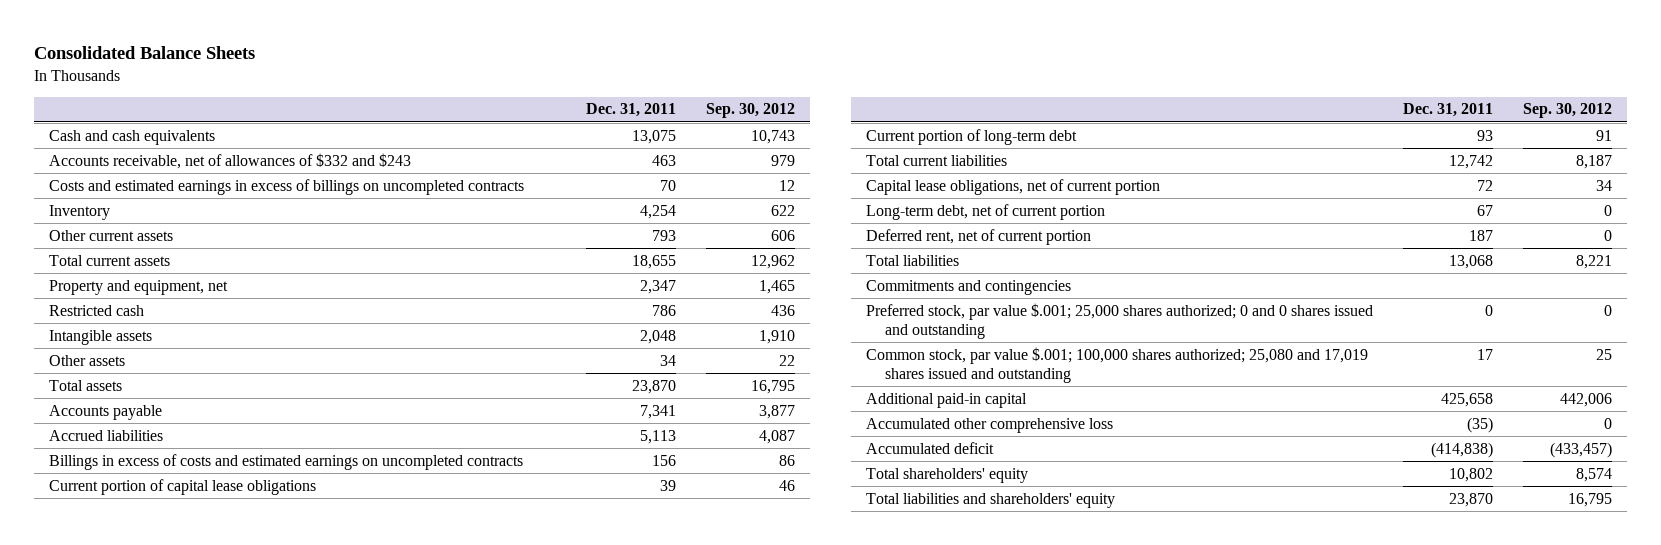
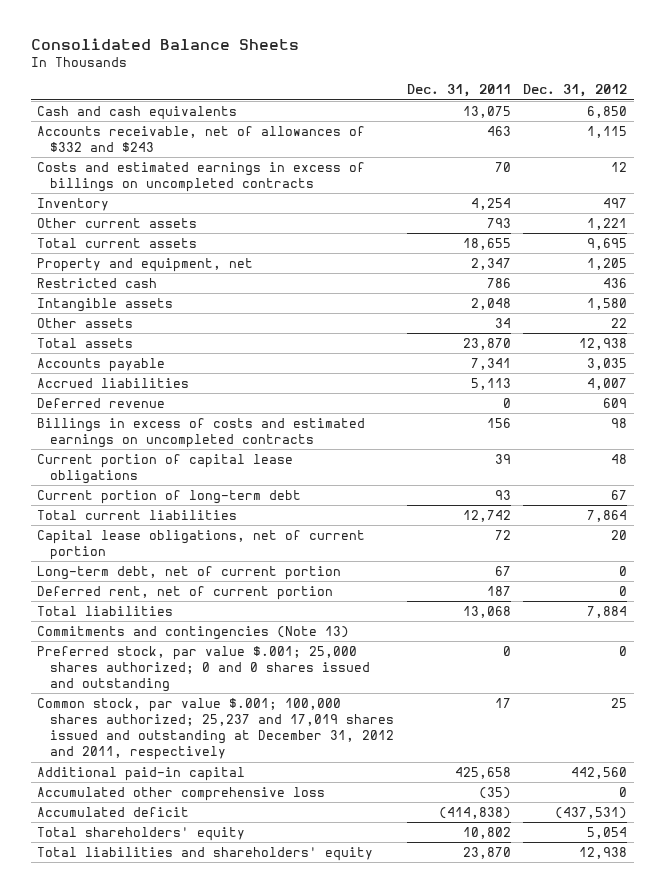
[706,103,796,119] Sep. 30, 2012 -> none
none -> [523,84,628,98] Dec. 31, 2012
none -> [37,397,166,408] Deferred revenue
[865,279,1071,295] Commitments and contingencies -> [37,625,350,640] Commitments and contingencies (Note 13)
[865,346,1368,383] Common stock, par value $.001; 100,000 shares authorized; 25,080 and 17,019 shares issued and outstanding -> [37,697,394,761] Common stock, par value $.001; 100,000 shares authorized; 25,237 and 17,019 shares issued and outstanding at December 31, 2012 and 2011, respectively

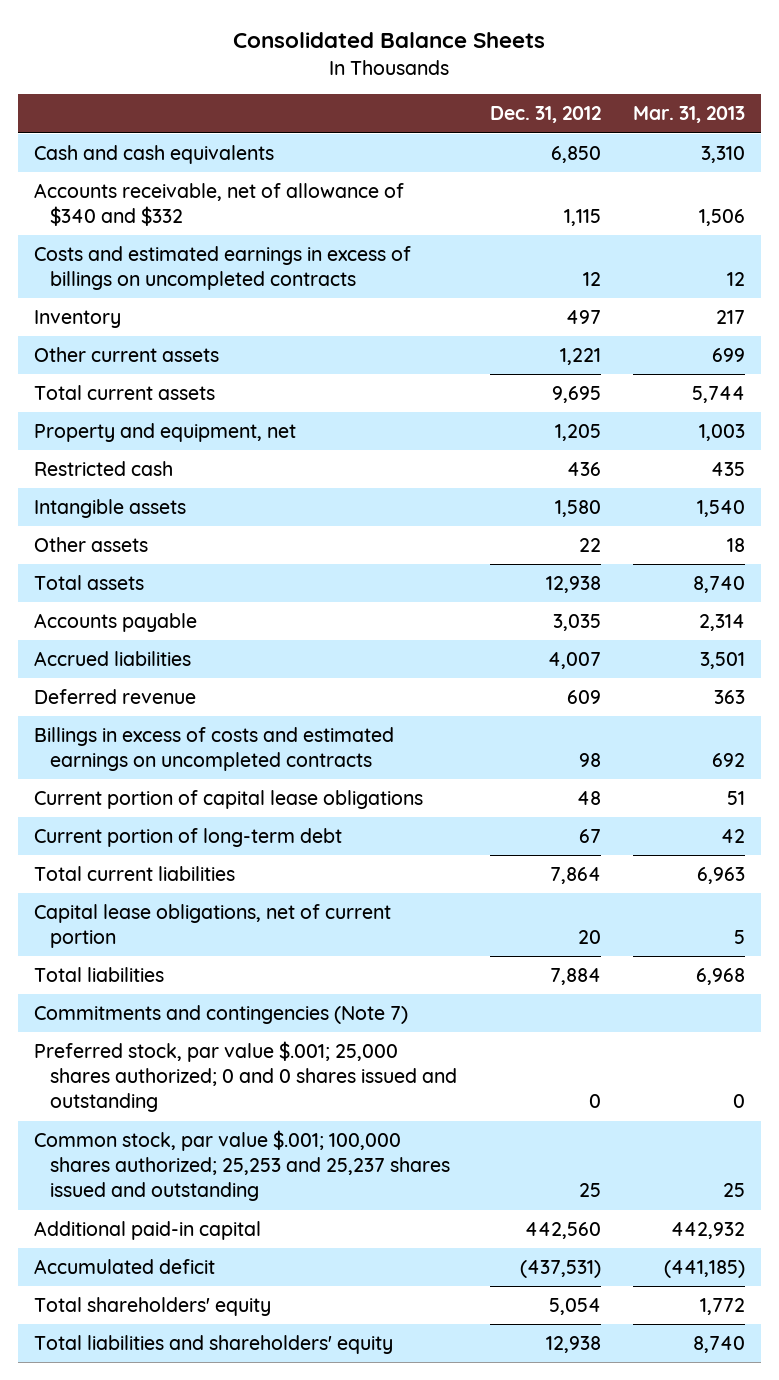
[406,84,511,98] Dec. 31, 2011 -> none
none -> [632,106,745,124] Mar. 31, 2013
[37,125,366,152] Accounts receivable, net of allowances of $332 and $243 -> [33,183,404,227] Accounts receivable, net of allowance of $340 and $332
[37,565,342,580] Long-term debt, net of current portion -> none
[37,585,334,600] Deferred rent, net of current portion -> none
[37,625,350,640] Commitments and contingencies (Note 13) -> [33,1005,408,1025] Commitments and contingencies (Note 7)
[37,697,394,761] Common stock, par value $.001; 100,000 shares authorized; 25,237 and 17,019 shares issued and outstanding at December 31, 2012 and 2011, respectively -> [33,1130,451,1202] Common stock, par value $.001; 100,000 shares authorized; 25,253 and 25,237 shares issued and outstanding
[37,786,326,801] Accumulated other comprehensive loss -> none

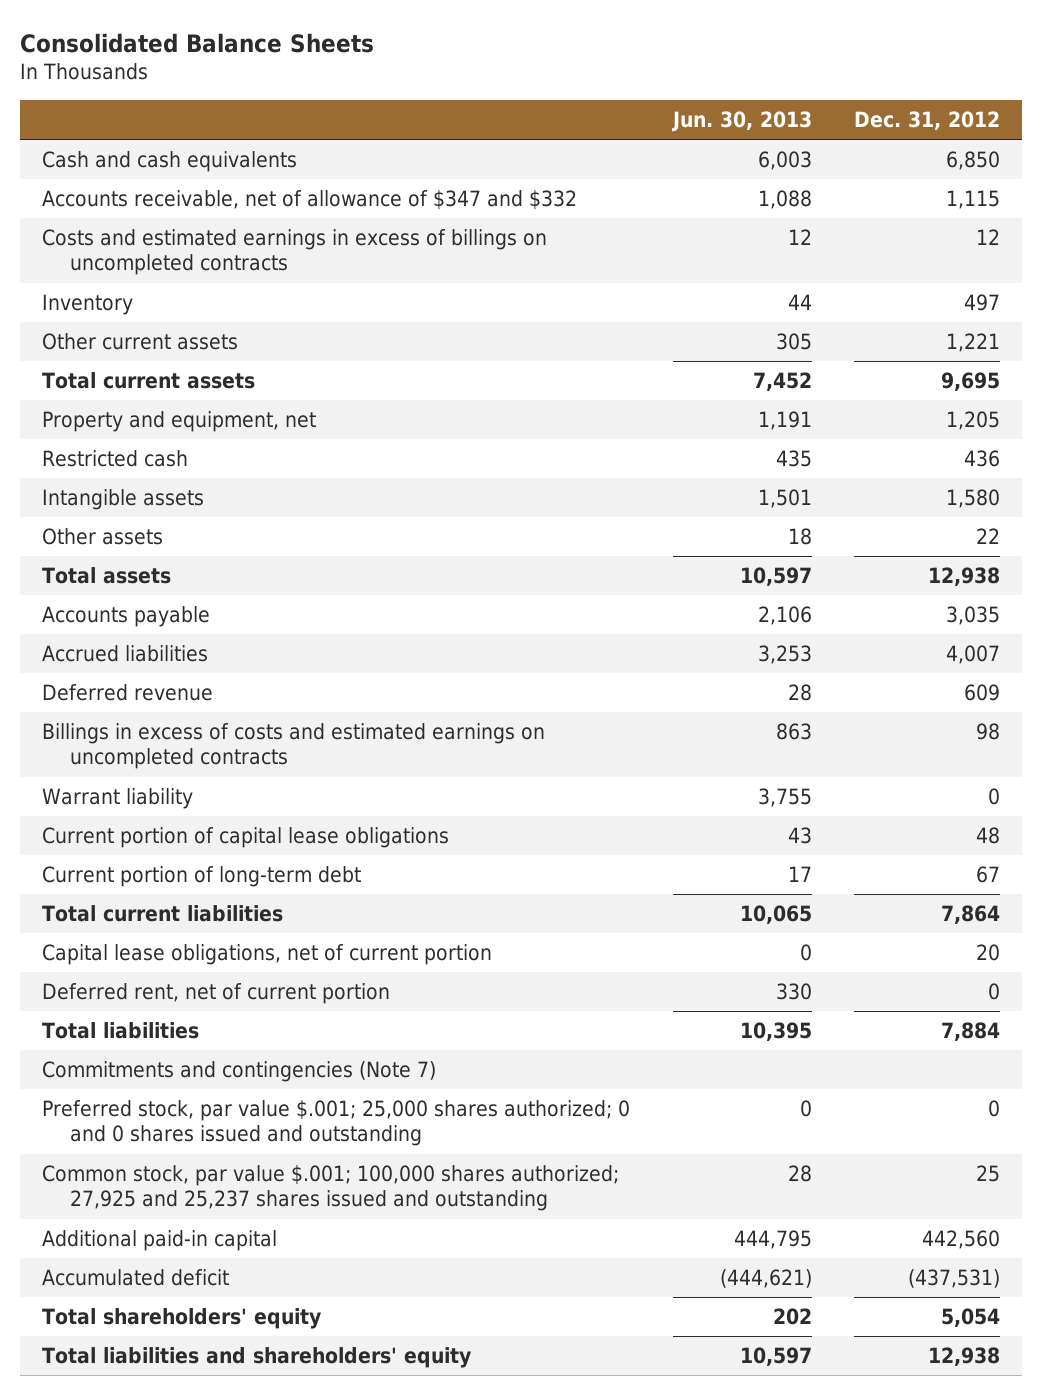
[632,106,745,124] Mar. 31, 2013 -> none
none -> [670,110,812,132] Jun. 30, 2013
[33,183,404,227] Accounts receivable, net of allowance of $340 and $332 -> [41,190,577,211] Accounts receivable, net of allowance of $347 and $332
none -> [41,788,193,810] Warrant liability
none -> [41,983,390,1005] Deferred rent, net of current portion
[33,1130,451,1202] Common stock, par value $.001; 100,000 shares authorized; 25,253 and 25,237 shares issued and outstanding -> [41,1165,619,1212] Common stock, par value $.001; 100,000 shares authorized; 27,925 and 25,237 shares issued and outstanding

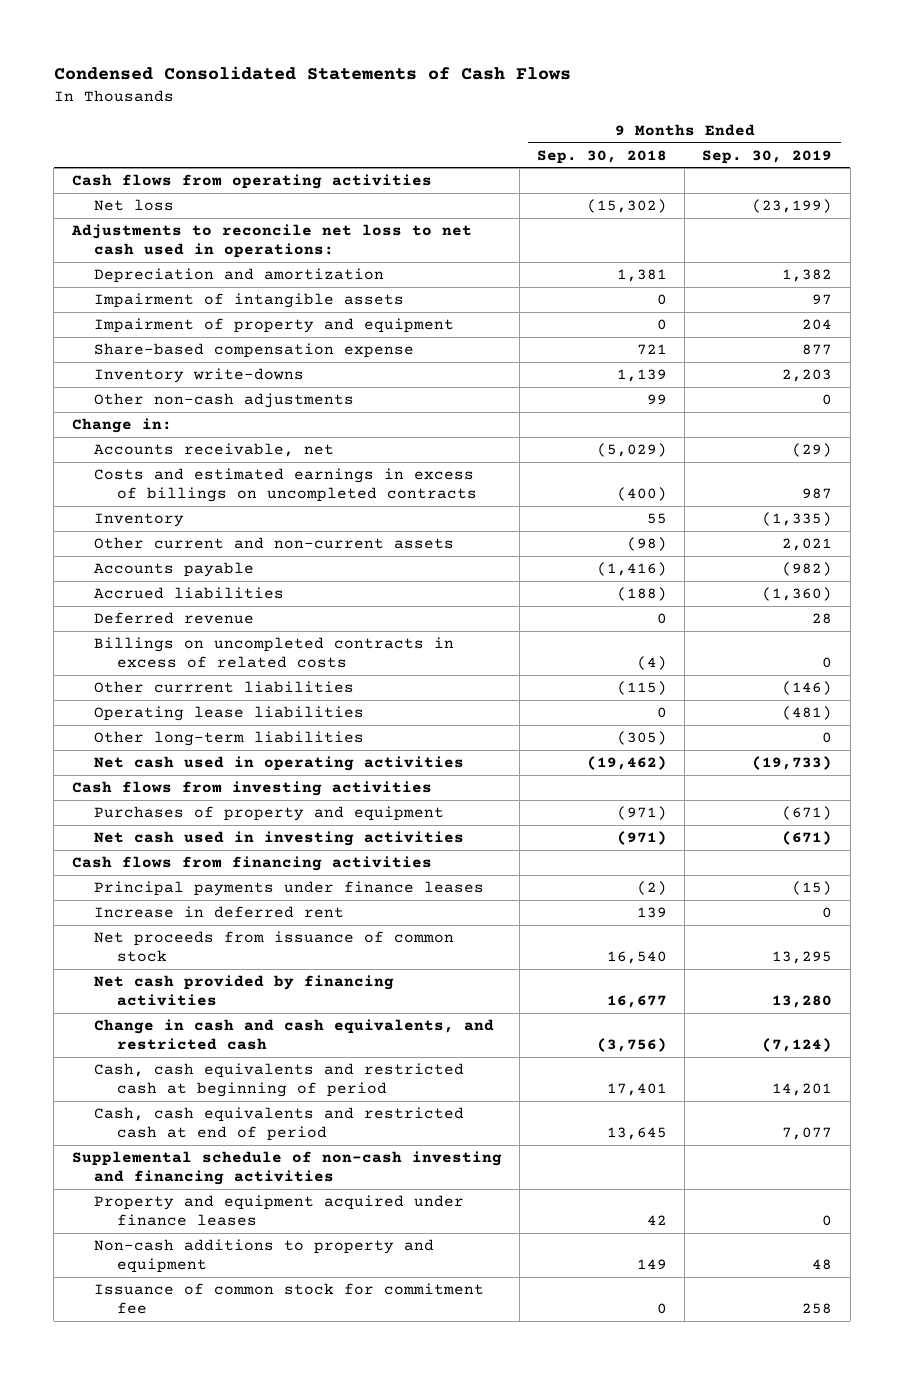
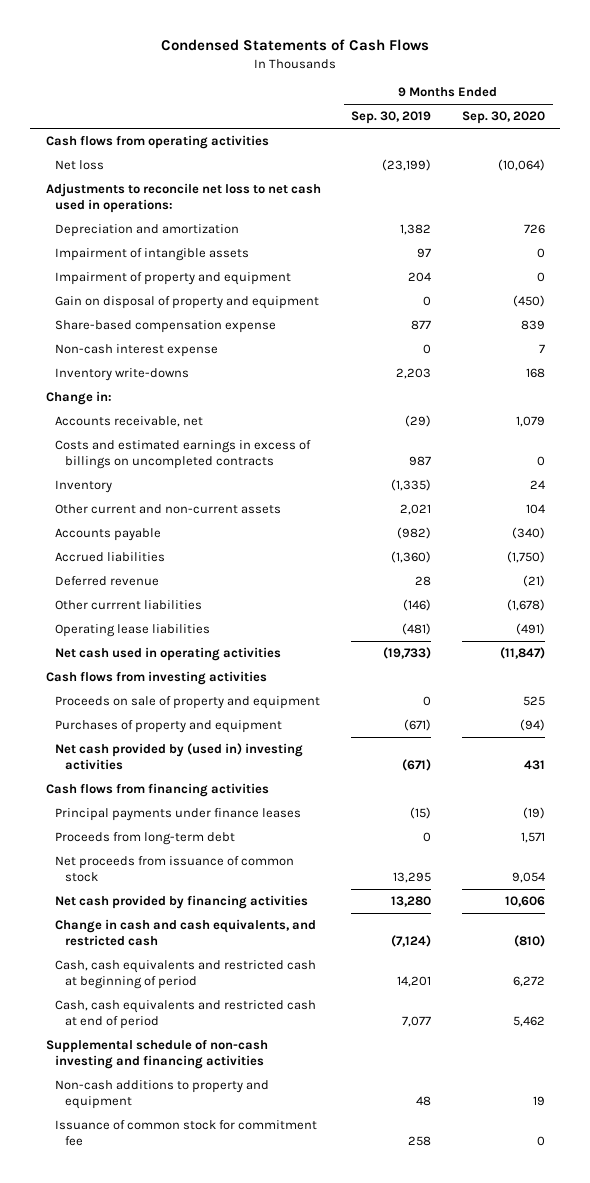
[53,66,571,81] Condensed Consolidated Statements of Cash Flows -> [161,39,430,52] Condensed Statements of Cash Flows
[537,149,668,164] Sep. 30, 2018 -> none
none -> [461,111,545,125] Sep. 30, 2020
none -> [55,296,320,310] Gain on disposal of property and equipment
none -> [55,344,219,358] Non-cash interest expense
[94,393,355,409] Other non-cash adjustments -> none
[94,637,455,669] Billings on uncompleted contracts in excess of related costs -> none
[94,731,365,747] Other long-term liabilities -> none
none -> [55,696,321,710] Proceeds on sale of property and equipment
[94,831,465,847] Net cash used in investing activities -> [55,743,304,771] Net cash provided by (used in) investing activities
[94,906,345,919] Increase in deferred rent -> none
none -> [55,832,236,846] Proceeds from long-term debt
[94,1195,465,1227] Property and equipment acquired under finance leases -> none

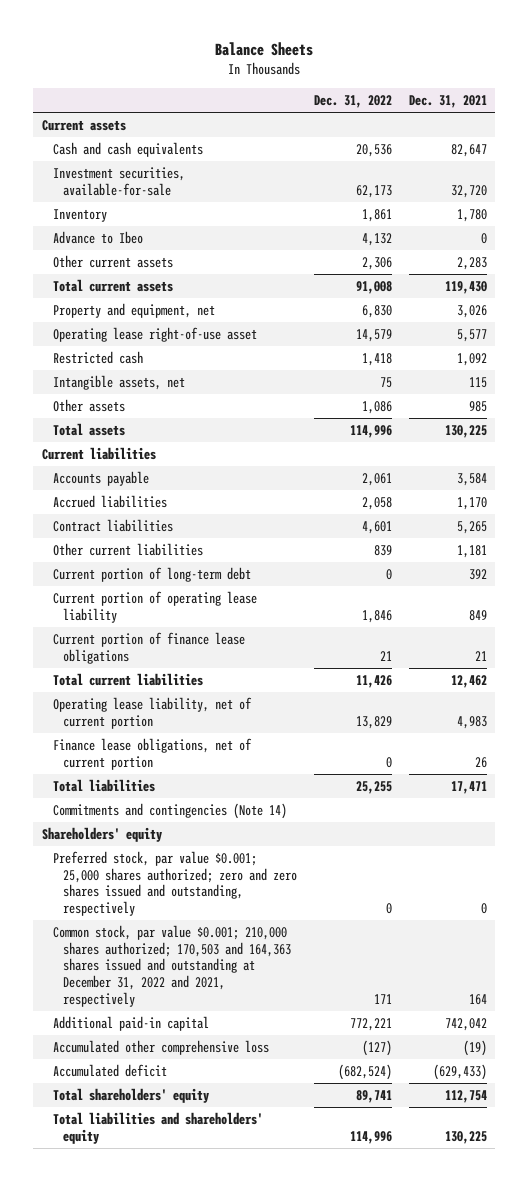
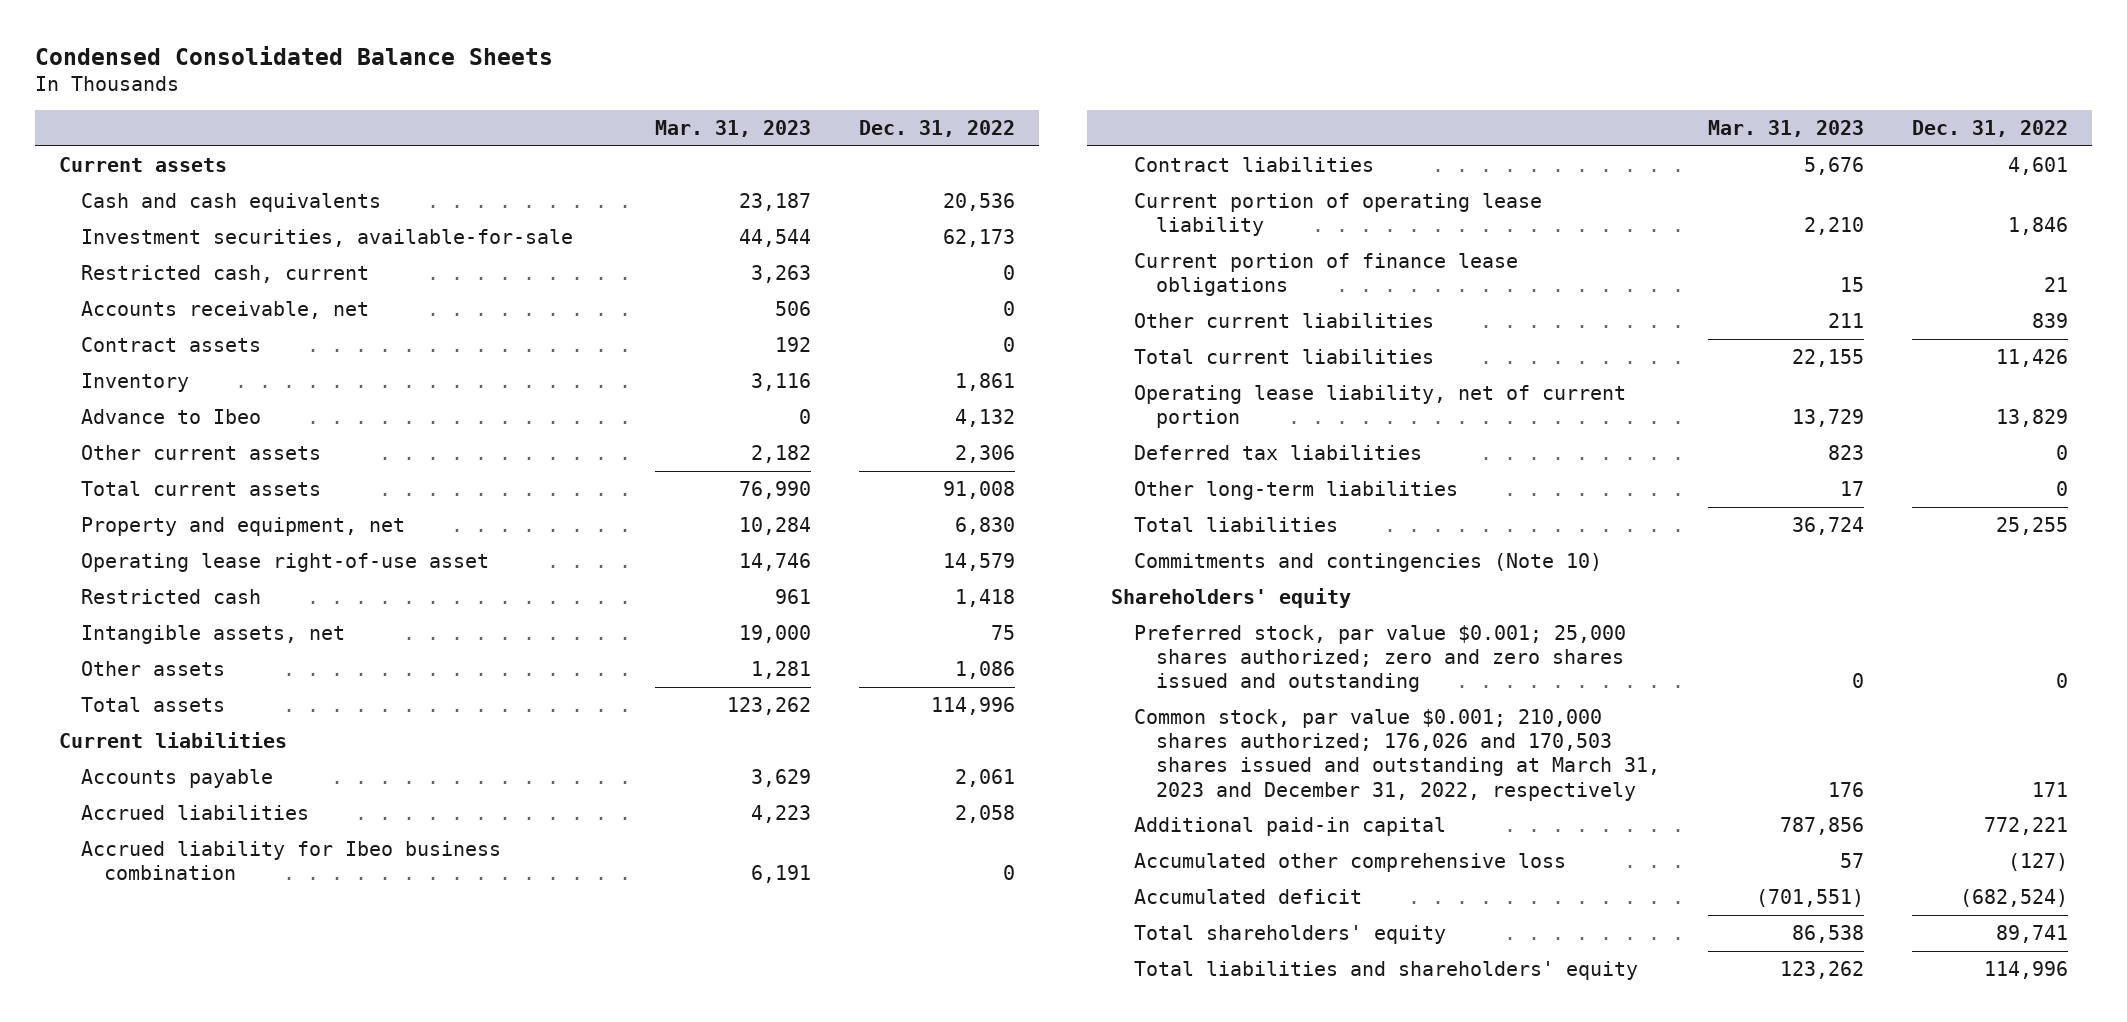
[215,42,314,57] Balance Sheets -> [34,45,553,65] Condensed Consolidated Balance Sheets
[408,95,487,109] Dec. 31, 2021 -> none
none -> [655,120,812,138] Mar. 31, 2023
none -> [81,264,370,283] Restricted cash, current
none -> [81,300,370,319] Accounts receivable, net
none -> [81,336,262,352] Contract assets
none -> [81,840,502,881] Accrued liability for Ibeo business combination
[52,566,251,582] Current portion of long-term debt -> none
[52,542,203,556] Other current liabilities -> [1133,312,1434,328] Other current liabilities
[52,737,252,770] Finance lease obligations, net of current portion -> none
none -> [1133,444,1422,460] Deferred tax liabilities
none -> [1133,480,1458,500] Other long-term liabilities
[52,802,287,819] Commitments and contingencies (Note 14) -> [1133,552,1602,572] Commitments and contingencies (Note 10)
[52,850,298,917] Preferred stock, par value $0.001; 25,000 shares authorized; zero and zero shares issued and outstanding, respectively -> [1133,624,1626,693] Preferred stock, par value $0.001; 25,000 shares authorized; zero and zero shares issued and outstanding
[52,924,292,1007] Common stock, par value $0.001; 210,000 shares authorized; 170,503 and 164,363 shares issued and outstanding at December 31, 2022 and 2021, respectively -> [1133,708,1661,801] Common stock, par value $0.001; 210,000 shares authorized; 176,026 and 170,503 shares issued and outstanding at March 31, 2023 and December 31, 2022, respectively

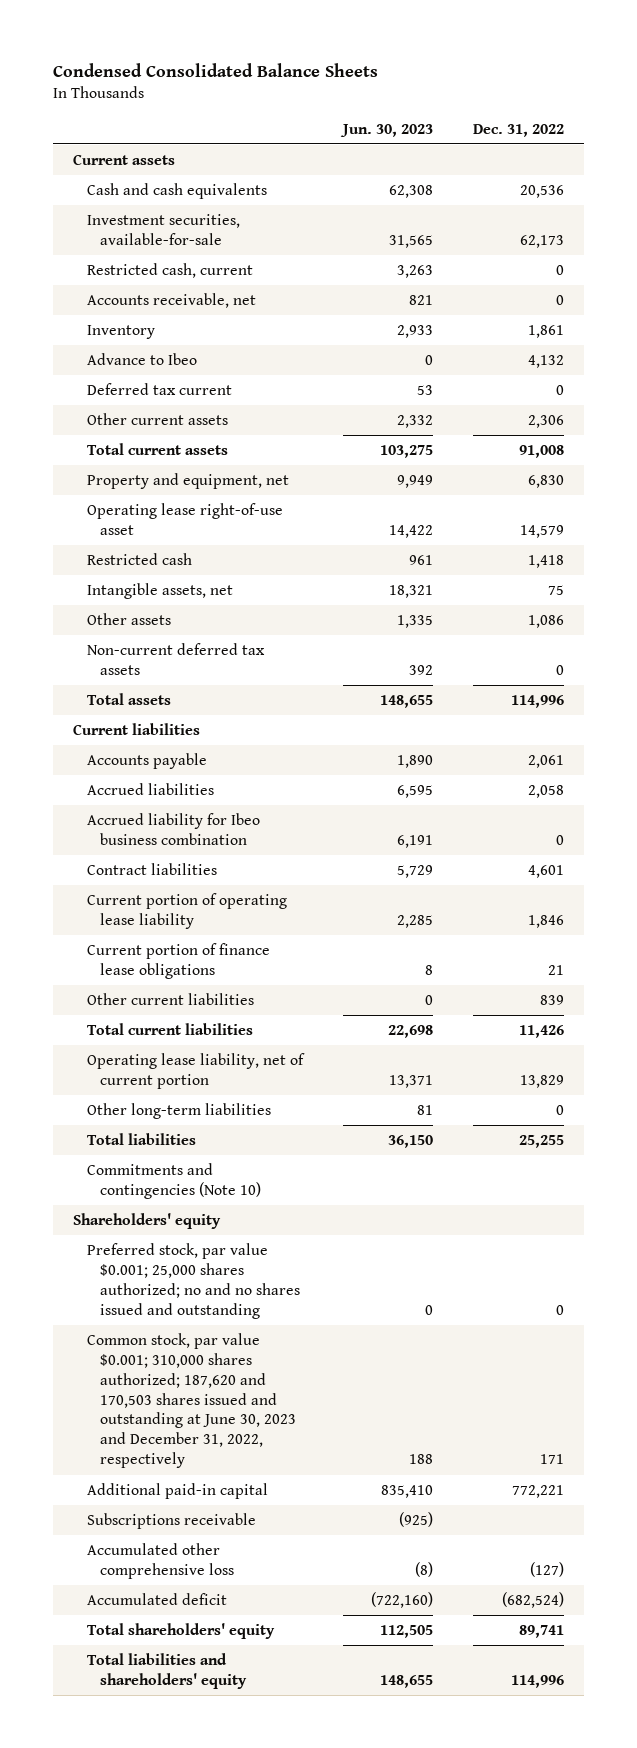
[655,120,812,138] Mar. 31, 2023 -> none
none -> [339,123,433,137] Jun. 30, 2023
[81,336,262,352] Contract assets -> none
none -> [86,383,232,396] Deferred tax current
none -> [86,643,265,675] Non-current deferred tax assets
[1133,444,1422,460] Deferred tax liabilities -> none
[1133,624,1626,693] Preferred stock, par value $0.001; 25,000 shares authorized; zero and zero shares issued and outstanding -> [86,1243,301,1319] Preferred stock, par value $0.001; 25,000 shares authorized; no and no shares issued and outstanding
[1133,708,1661,801] Common stock, par value $0.001; 210,000 shares authorized; 176,026 and 170,503 shares issued and outstanding at March 31, 2023 and December 31, 2022, respectively -> [86,1333,297,1469] Common stock, par value $0.001; 310,000 shares authorized; 187,620 and 170,503 shares issued and outstanding at June 30, 2023 and December 31, 2022, respectively
none -> [86,1513,256,1530] Subscriptions receivable

